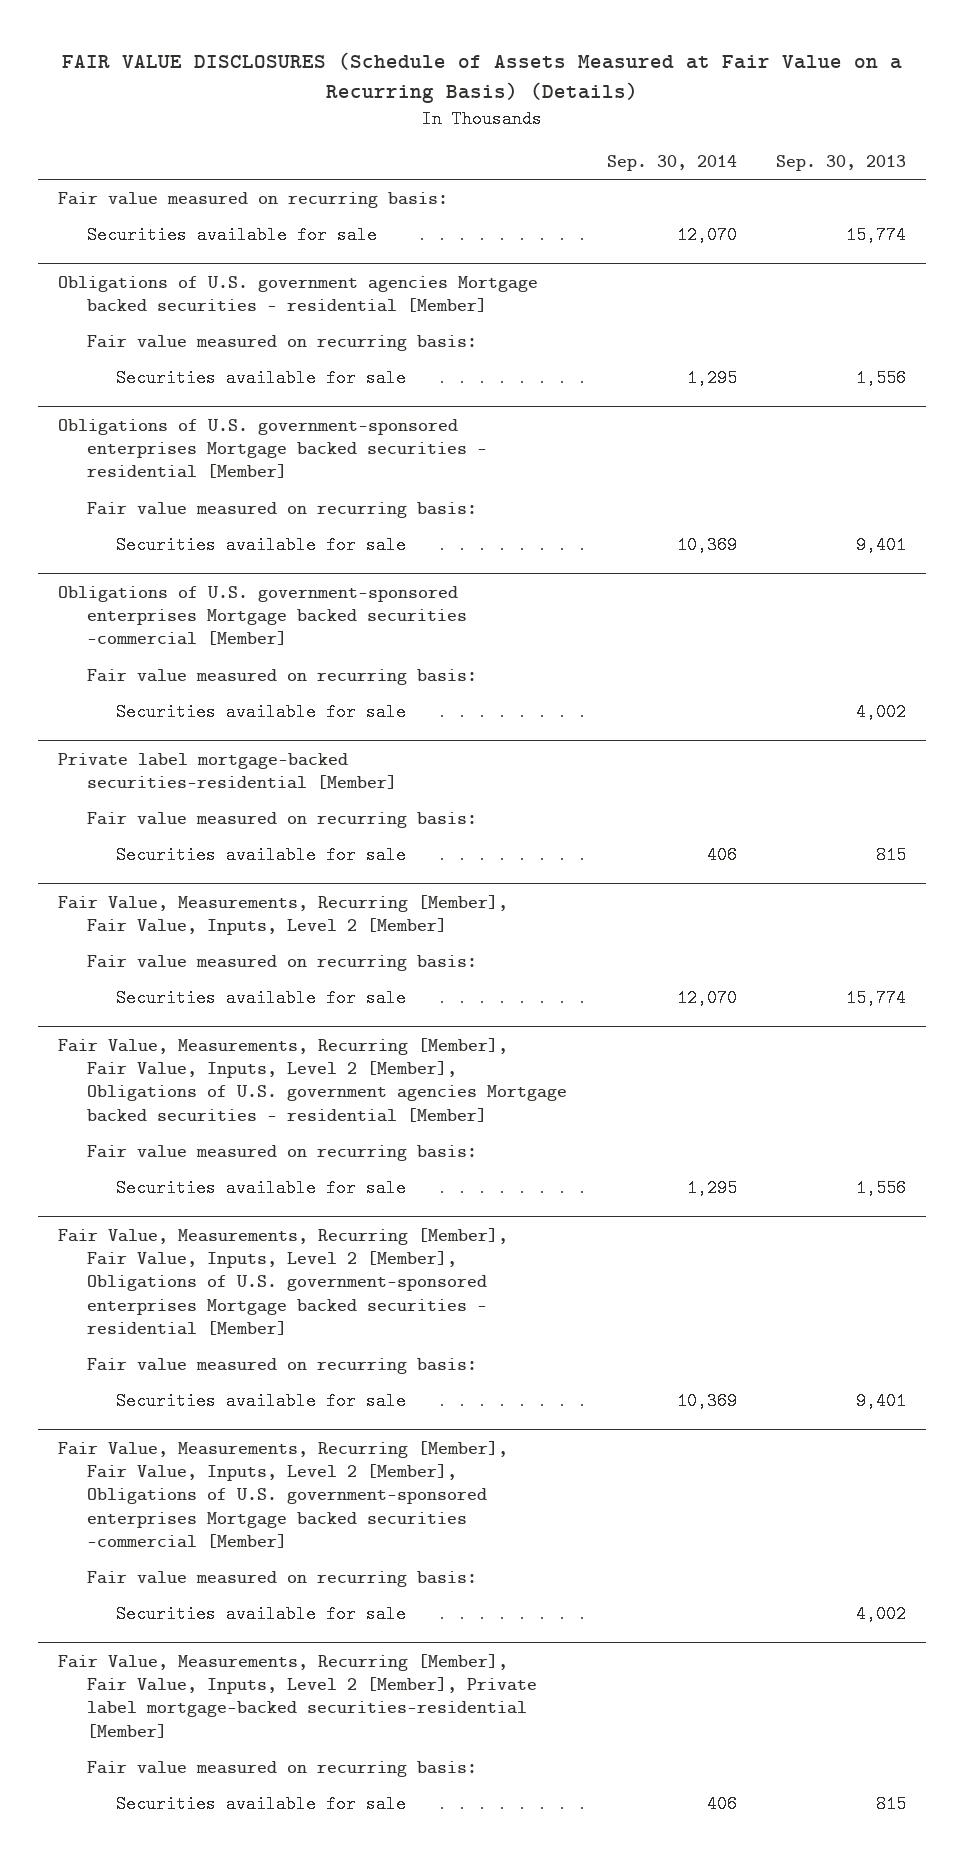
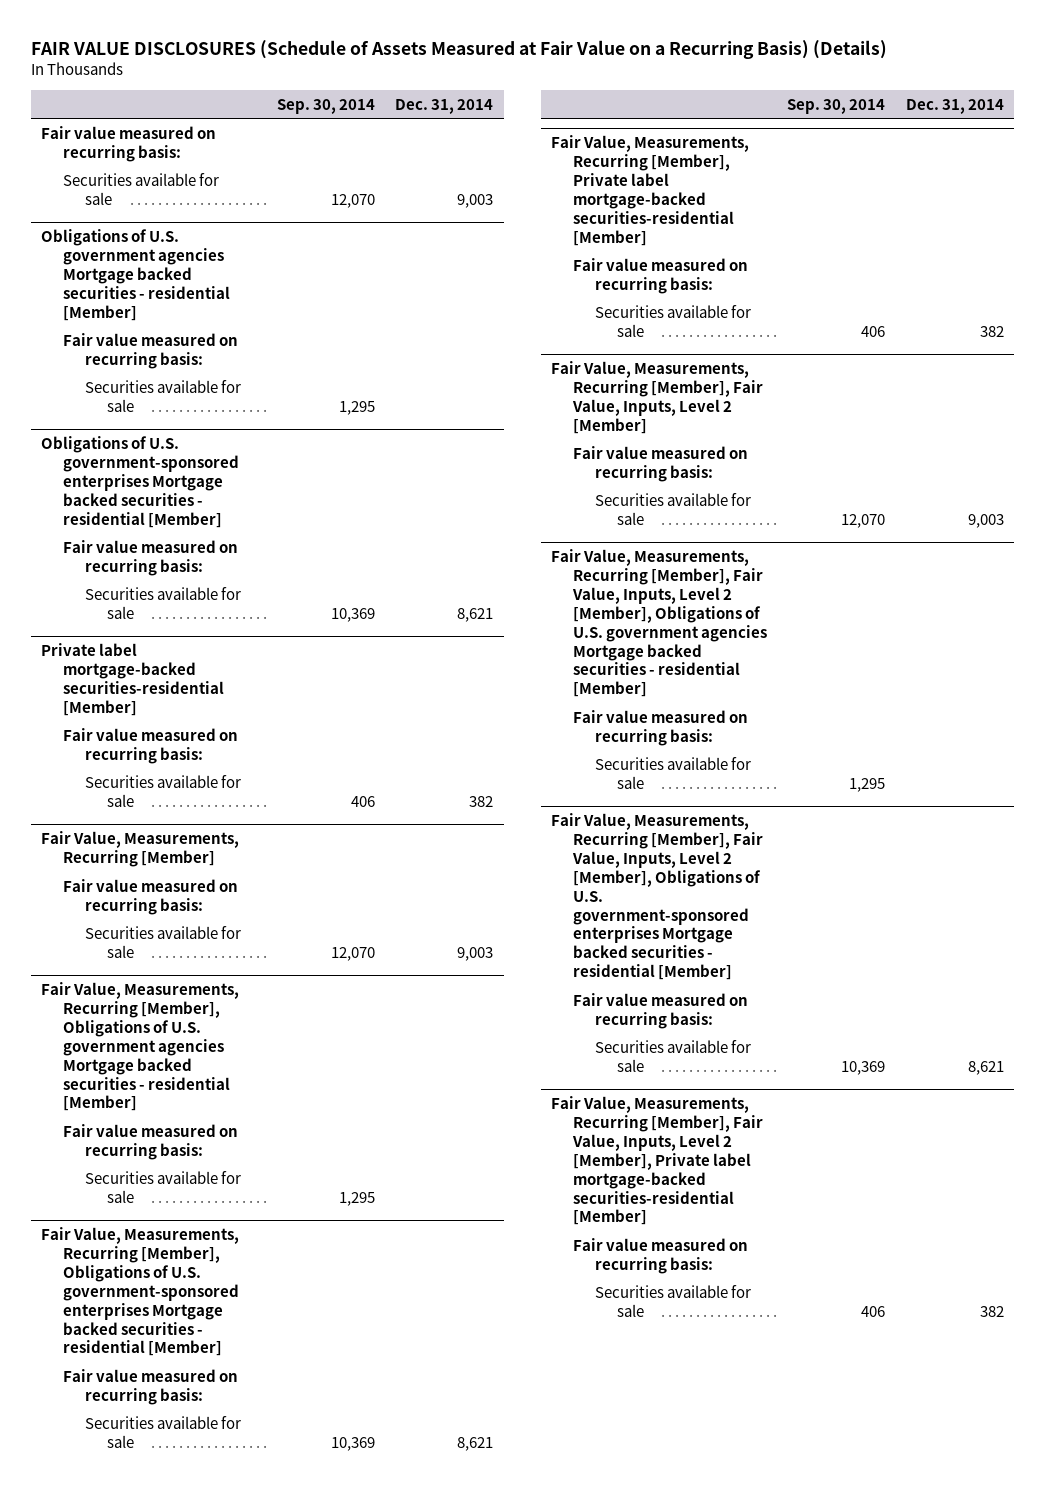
[776,155,907,172] Sep. 30, 2013 -> none
none -> [395,98,494,114] Dec. 31, 2014
[58,585,468,646] Obligations of U.S. government-sponsored enterprises Mortgage backed securities -commercial [Member] -> none
[87,668,478,685] Fair value measured on recurring basis: -> none
[116,702,407,721] Securities available for sale -> none
none -> [41,831,240,868] Fair Value, Measurements, Recurring [Member]
none -> [63,878,239,915] Fair value measured on recurring basis:
none -> [84,925,241,958] Securities available for sale
none -> [41,982,240,1112] Fair Value, Measurements, Recurring [Member], Obligations of U.S. government agencies Mortgage backed securities - residential [Member]
none -> [63,1123,239,1160] Fair value measured on recurring basis:
none -> [84,1170,241,1203] Securities available for sale
none -> [41,1227,240,1357] Fair Value, Measurements, Recurring [Member], Obligations of U.S. government-sponsored enterprises Mortgage backed securities - residential [Member]
none -> [63,1368,239,1405] Fair value measured on recurring basis:
none -> [84,1415,241,1448] Securities available for sale
none -> [551,135,750,246] Fair Value, Measurements, Recurring [Member], Private label mortgage-backed securities-residential [Member]
none -> [573,257,749,294] Fair value measured on recurring basis:
none -> [594,304,751,337] Securities available for sale
[58,1440,509,1549] Fair Value, Measurements, Recurring [Member], Fair Value, Inputs, Level 2 [Member], Obligations of U.S. government-sponsored enterprises Mortgage backed securities -commercial [Member] -> none
[87,1570,478,1587] Fair value measured on recurring basis: -> none
[116,1604,407,1623] Securities available for sale -> none

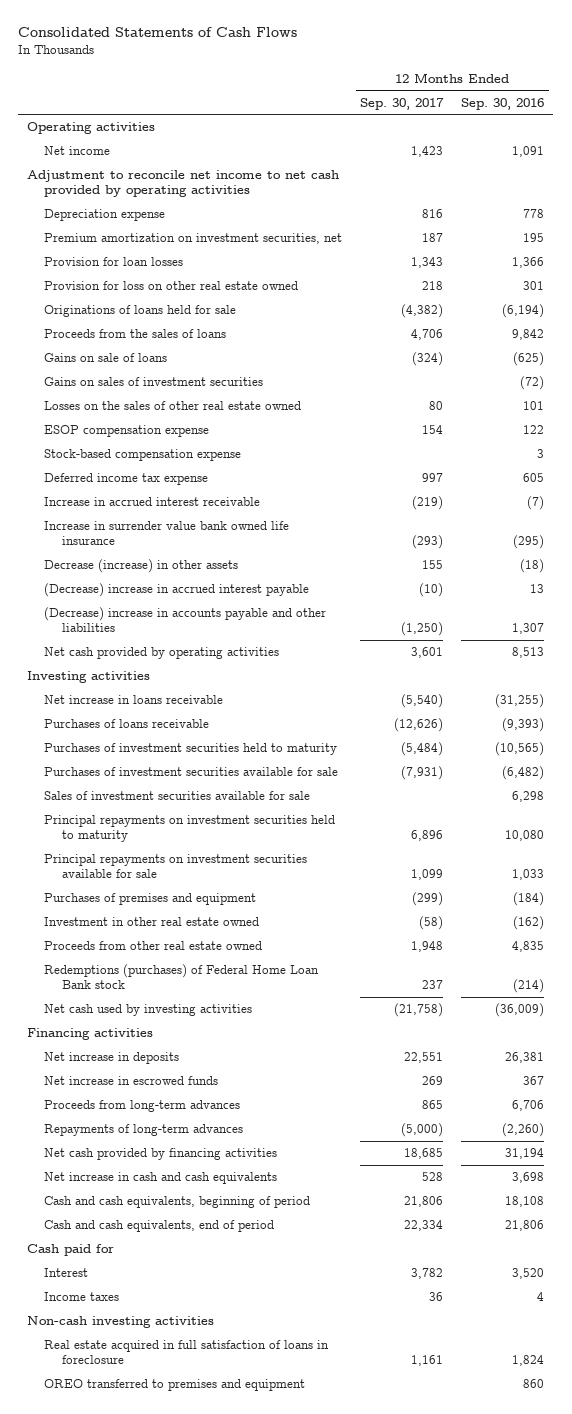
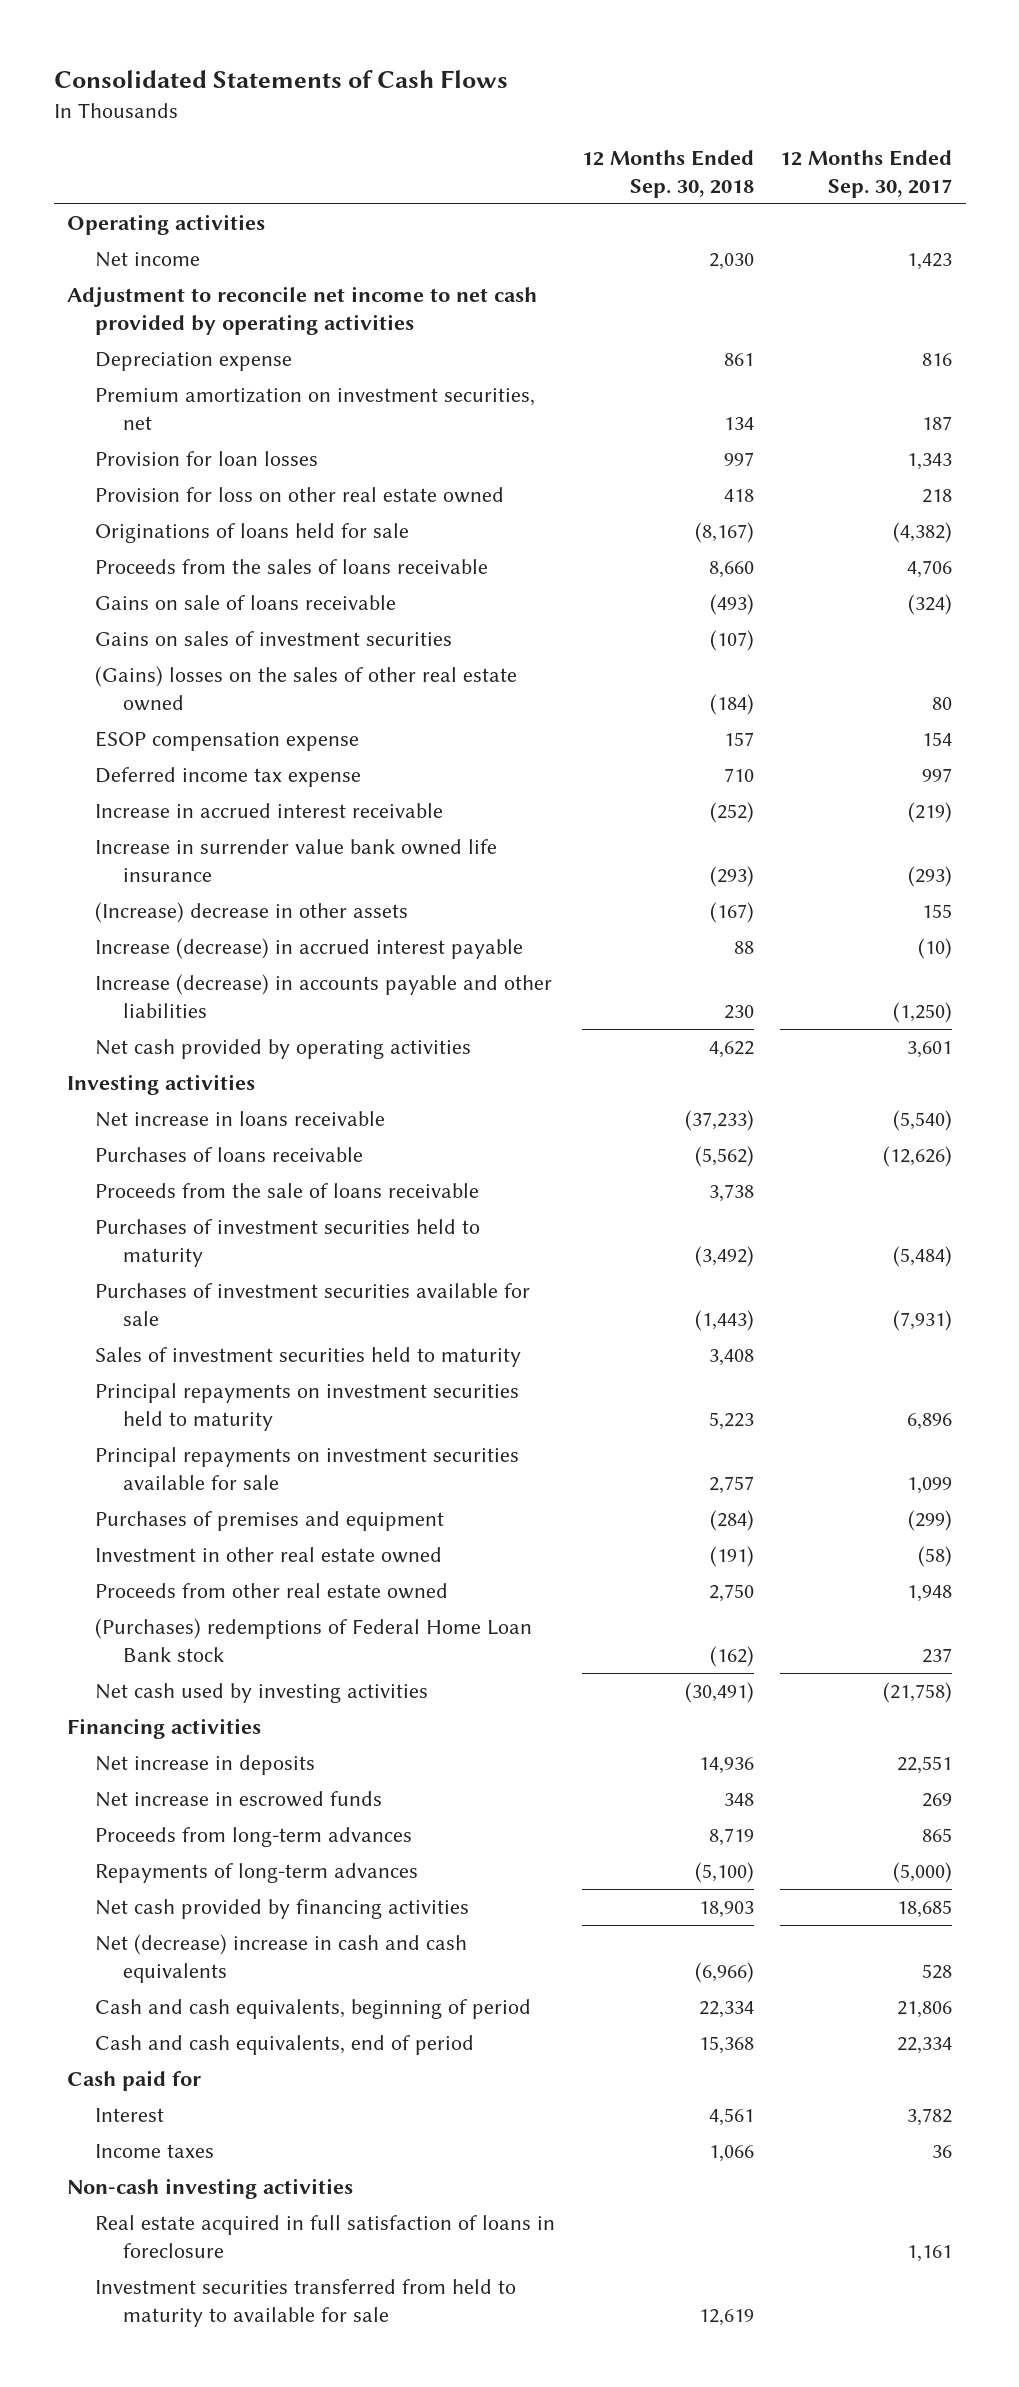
[461,97,545,110] Sep. 30, 2016 -> none
none -> [581,150,754,198] 12 Months Ended Sep. 30, 2018
[44,329,227,339] Proceeds from the sales of loans -> [95,559,489,575] Proceeds from the sales of loans receivable
[44,353,168,363] Gains on sale of loans -> [95,595,397,611] Gains on sale of loans receivable
[44,401,302,411] Losses on the sales of other real estate owned -> [95,666,518,712] (Gains) losses on the sales of other real estate owned
[44,449,242,462] Stock-based compensation expense -> none
[44,559,239,574] Decrease (increase) in other assets -> [95,902,409,924] (Increase) decrease in other assets
[44,583,310,598] (Decrease) increase in accrued interest payable -> [95,938,524,960] Increase (decrease) in accrued interest payable
[44,607,327,633] (Decrease) increase in accounts payable and other liabilities -> [95,974,553,1019] Increase (decrease) in accounts payable and other liabilities
none -> [95,1183,480,1199] Proceeds from the sale of loans receivable
[44,791,311,801] Sales of investment securities available for sale -> [95,1347,522,1368] Sales of investment securities held to maturity
[44,964,320,990] Redemptions (purchases) of Federal Home Loan Bank stock -> [95,1618,533,1663] (Purchases) redemptions of Federal Home Loan Bank stock
[44,1172,278,1185] Net increase in cash and cash equivalents -> [95,1934,468,1984] Net (decrease) increase in cash and cash equivalents
[44,1379,306,1392] OREO transferred to premises and equipment -> none
none -> [95,2279,517,2328] Investment securities transferred from held to maturity to available for sale

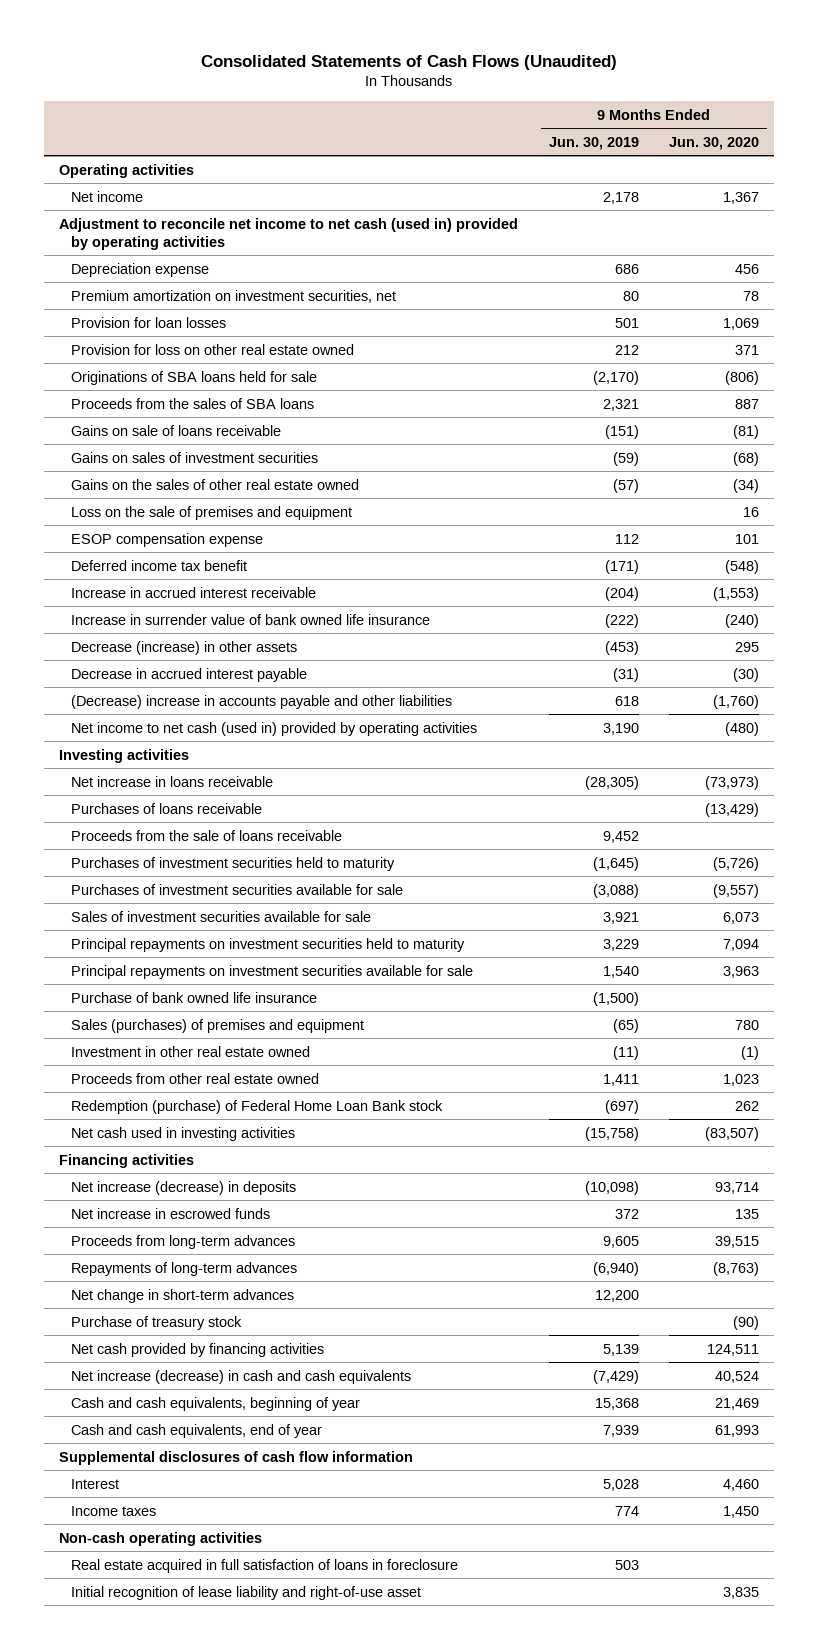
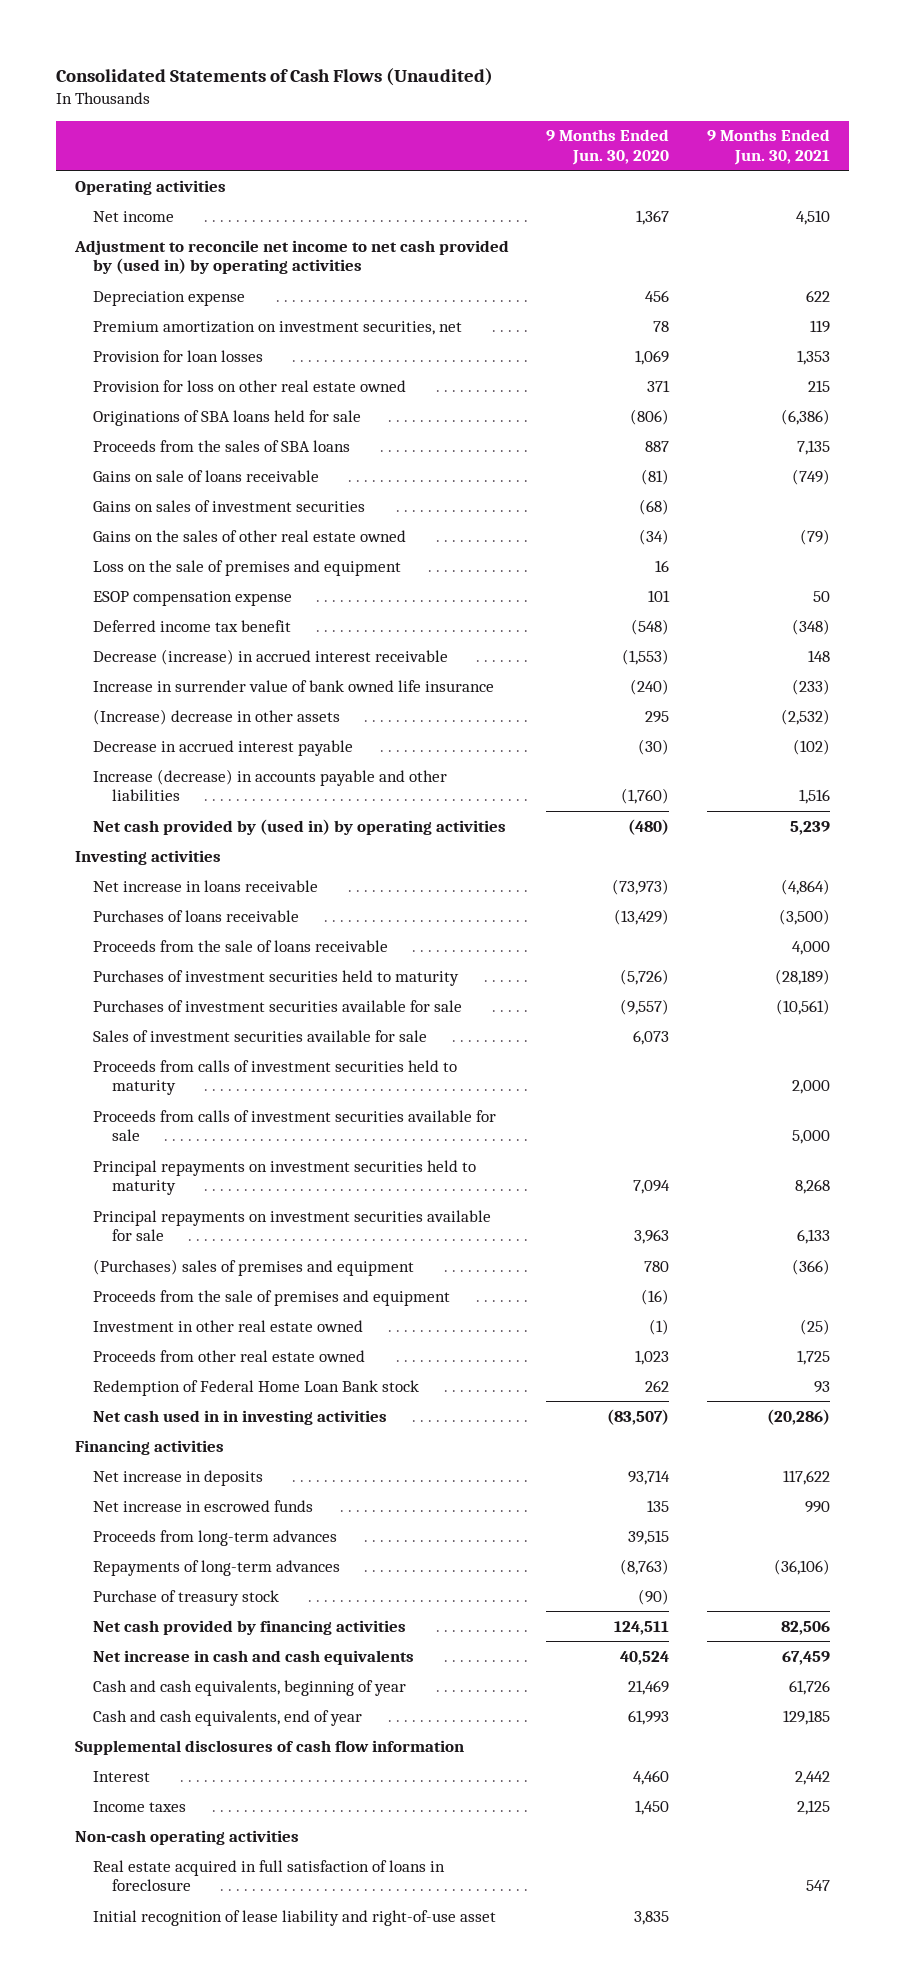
[548,136,639,150] Jun. 30, 2019 -> none
none -> [706,129,830,165] 9 Months Ended Jun. 30, 2021
[59,217,519,250] Adjustment to reconcile net income to net cash (used in) provided by operating activities -> [73,239,509,275] Adjustment to reconcile net income to net cash provided by (used in) by operating activities
[70,586,316,598] Increase in accrued interest receivable -> [93,648,449,665] Decrease (increase) in accrued interest receivable
[70,640,297,655] Decrease (increase) in other assets -> [93,708,341,725] (Increase) decrease in other assets
[70,694,452,709] (Decrease) increase in accounts payable and other liabilities -> [93,768,448,802] Increase (decrease) in accounts payable and other liabilities
[70,721,477,736] Net income to net cash (used in) provided by operating activities -> [93,818,507,835] Net cash provided by (used in) by operating activities
none -> [93,1059,458,1096] Proceeds from calls of investment securities held to maturity
none -> [93,1109,497,1142] Proceeds from calls of investment securities available for sale
[70,991,317,1003] Purchase of bank owned life insurance -> none
none -> [93,1258,415,1276] (Purchases) sales of premises and equipment
[70,1018,364,1033] Sales (purchases) of premises and equipment -> [93,1289,451,1306] Proceeds from the sale of premises and equipment
[735,1019,760,1030] 780 -> [641,1288,670,1305] (16)
[70,1099,443,1114] Redemption (purchase) of Federal Home Loan Bank stock -> [93,1379,420,1396] Redemption of Federal Home Loan Bank stock
[70,1126,295,1141] Net cash used in investing activities -> [93,1409,388,1425] Net cash used in in investing activities
[70,1180,296,1195] Net increase (decrease) in deposits -> [93,1469,264,1486] Net increase in deposits
[70,1288,294,1303] Net change in short-term advances -> none
[70,1369,411,1384] Net increase (decrease) in cash and cash equivalents -> [93,1649,415,1665] Net increase in cash and cash equivalents

